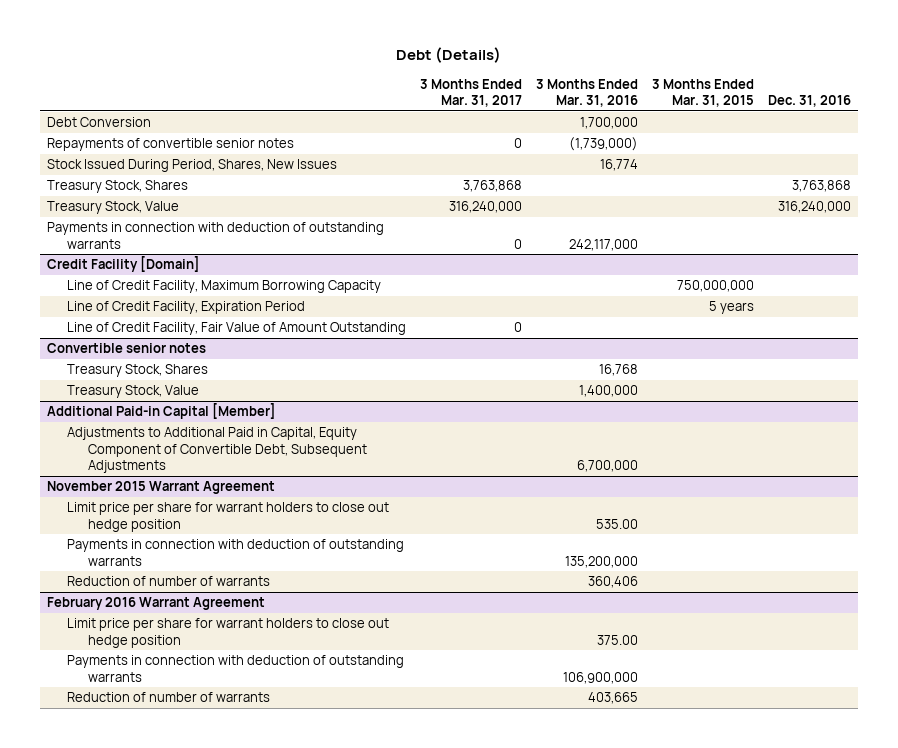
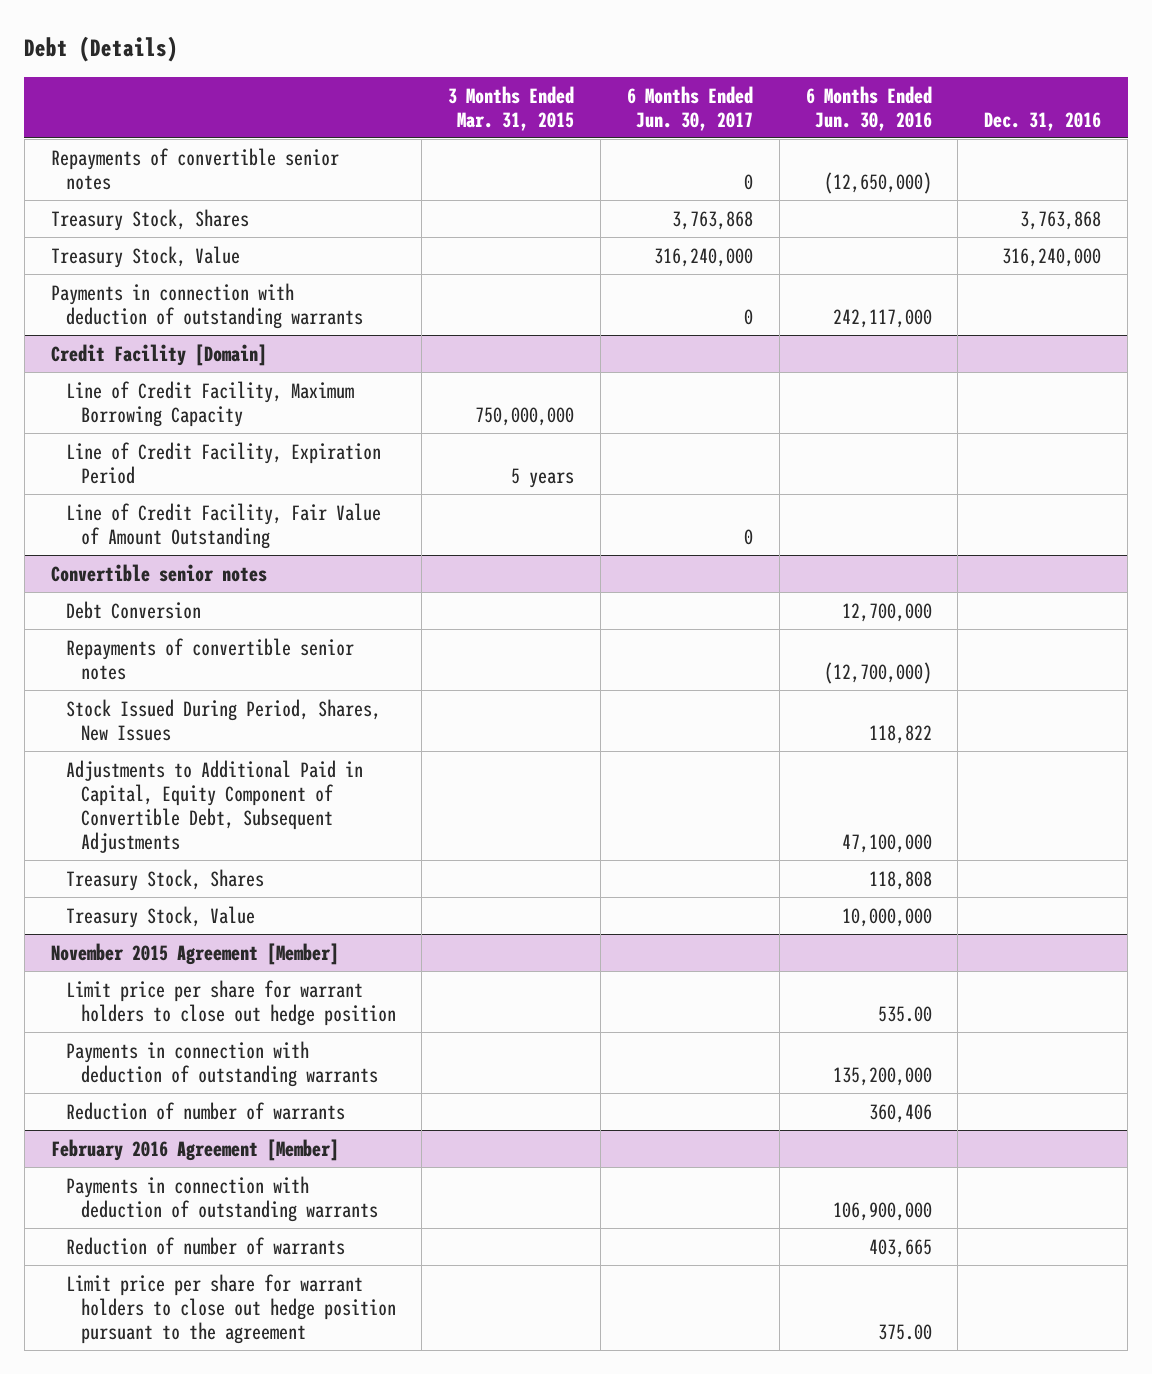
[420,78,523,107] 3 Months Ended Mar. 31, 2017 -> none
[536,78,639,107] 3 Months Ended Mar. 31, 2016 -> none
none -> [626,85,753,131] 6 Months Ended Jun. 30, 2017
none -> [805,85,932,131] 6 Months Ended Jun. 30, 2016
[46,117,151,128] Debt Conversion -> none
[46,159,337,173] Stock Issued During Period, Shares, New Issues -> none
none -> [65,600,201,619] Debt Conversion
none -> [65,637,354,680] Repayments of convertible senior notes
none -> [65,698,381,741] Stock Issued During Period, Shares, New Issues
none -> [65,759,363,853] Adjustments to Additional Paid in Capital, Equity Component of Convertible Debt, Subsequent Adjustments
[46,403,276,420] Additional Paid-in Capital [Member] -> none
[67,427,368,474] Adjustments to Additional Paid in Capital, Equity Component of Convertible Debt, Subsequent Adjustments -> none
[46,481,275,495] November 2015 Warrant Agreement -> [50,942,339,965] November 2015 Agreement [Member]
[67,618,390,648] Limit price per share for warrant holders to close out hedge position -> none
[46,597,265,611] February 2016 Warrant Agreement -> [50,1138,339,1161] February 2016 Agreement [Member]
none -> [65,1273,396,1344] Limit price per share for warrant holders to close out hedge position pursuant to the agreement

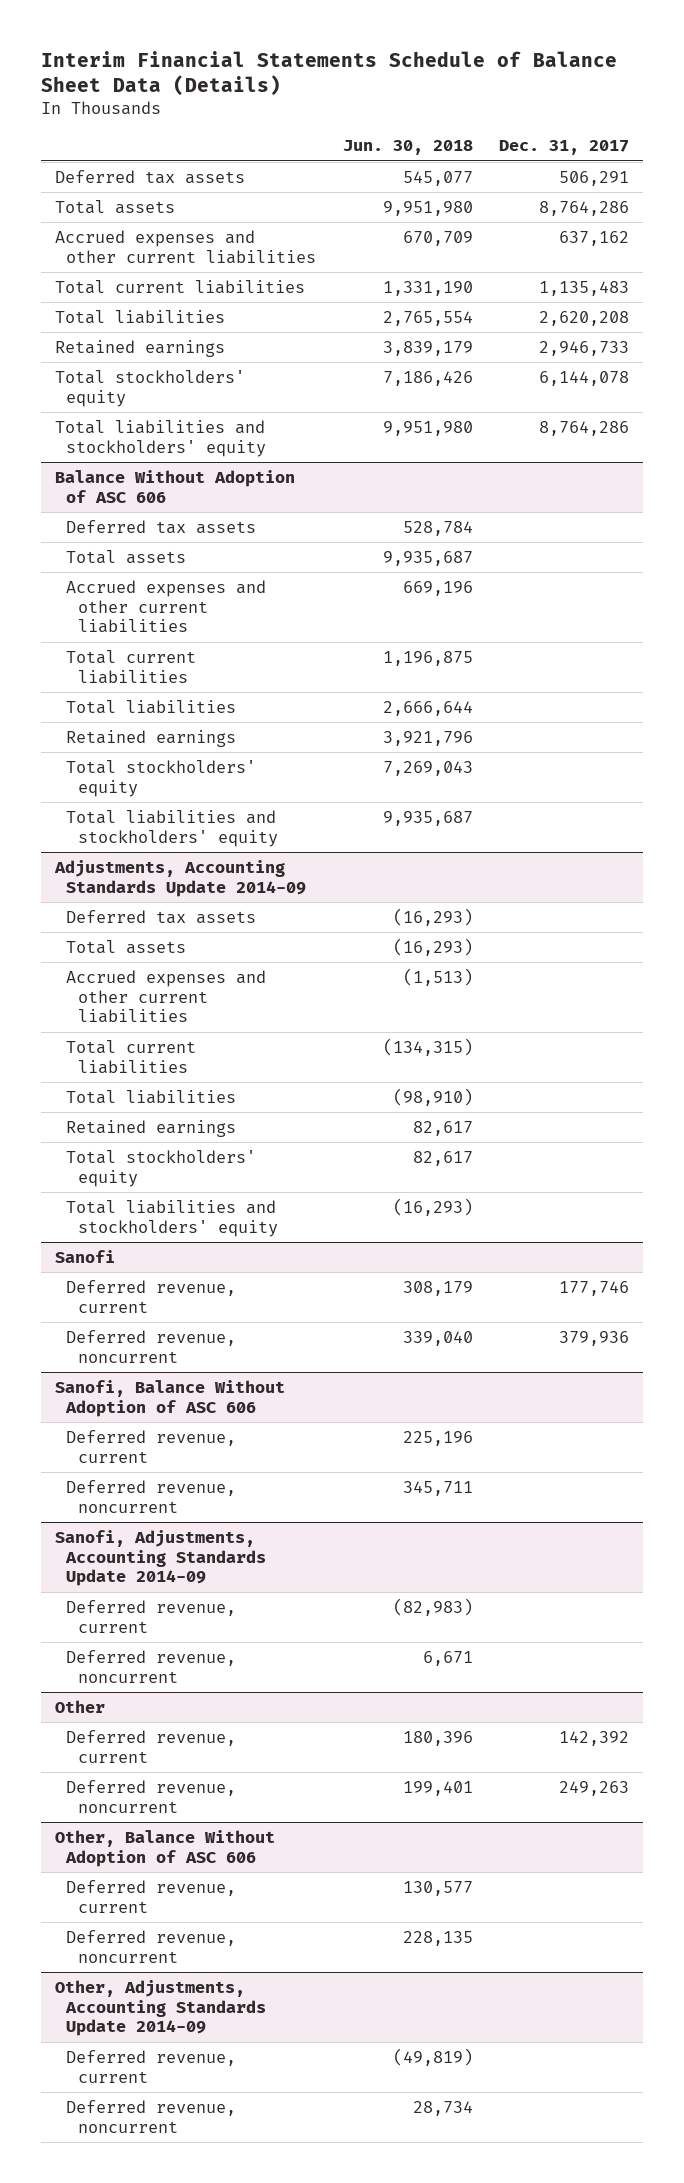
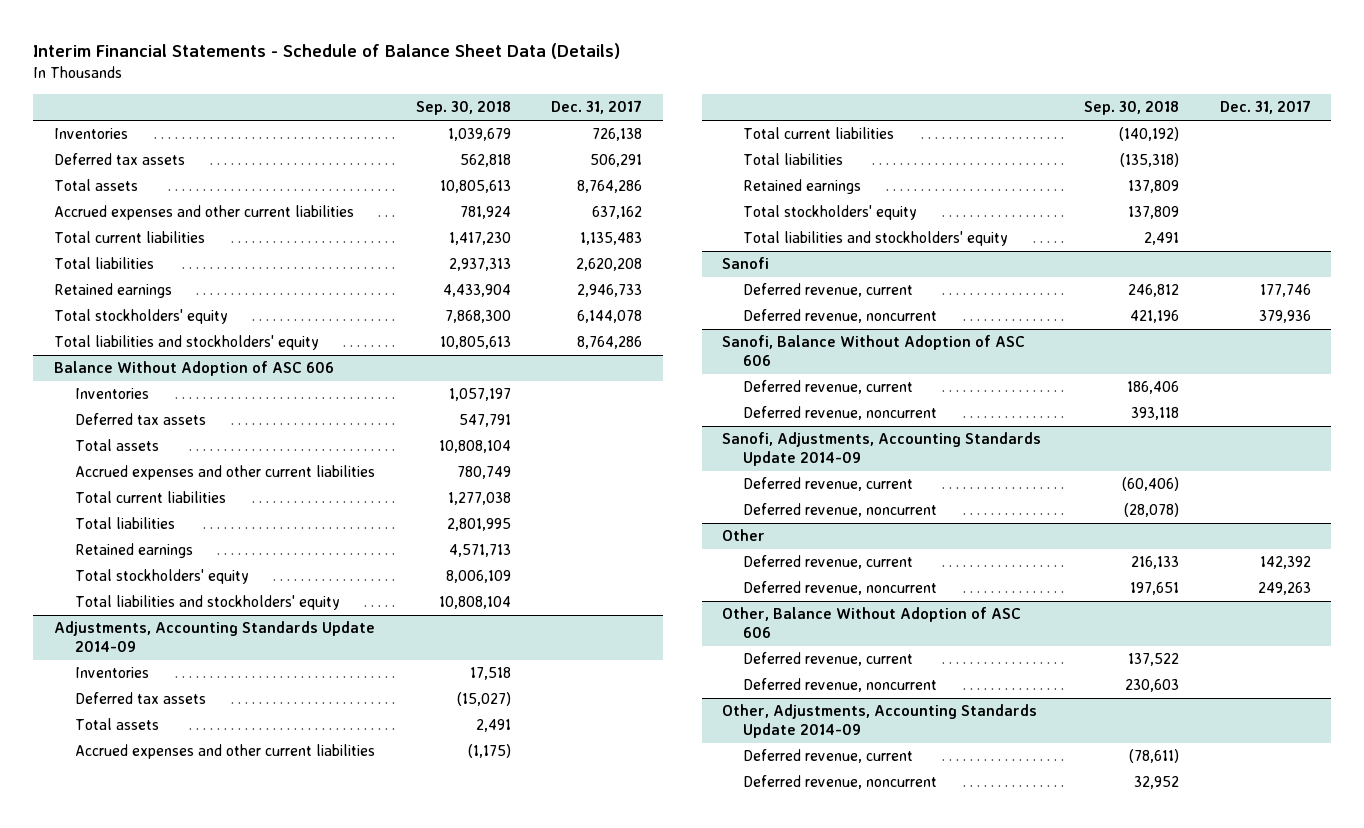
[41,50,618,96] Interim Financial Statements Schedule of Balance Sheet Data (Details) -> [33,43,621,60] Interim Financial Statements - Schedule of Balance Sheet Data (Details)
[342,140,473,156] Jun. 30, 2018 -> none
none -> [415,101,511,116] Sep. 30, 2018
none -> [53,128,128,140] Inventories
none -> [75,388,150,400] Inventories
none -> [75,667,150,679] Inventories

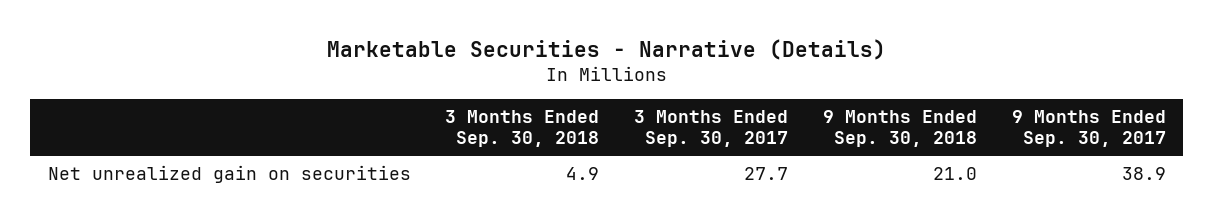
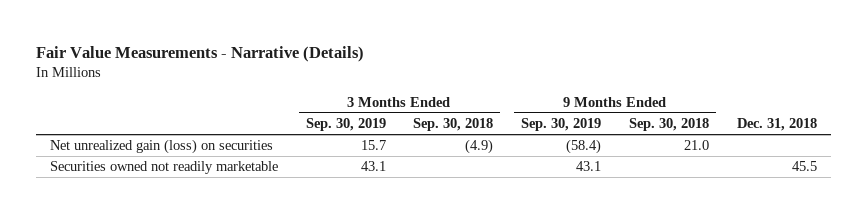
[326,39,886,61] Marketable Securities - Narrative (Details) -> [35,45,364,62] Fair Value Measurements - Narrative (Details)
[634,109,789,147] 3 Months Ended Sep. 30, 2017 -> none
[1011,109,1166,147] 9 Months Ended Sep. 30, 2017 -> none
none -> [305,118,386,132] Sep. 30, 2019
none -> [521,118,602,132] Sep. 30, 2019
none -> [737,118,818,132] Dec. 31, 2018
[47,164,411,183] Net unrealized gain on securities -> [49,139,273,155] Net unrealized gain (loss) on securities
[566,166,600,180] 4.9 -> [465,139,494,155] (4.9)
none -> [49,161,278,175] Securities owned not readily marketable

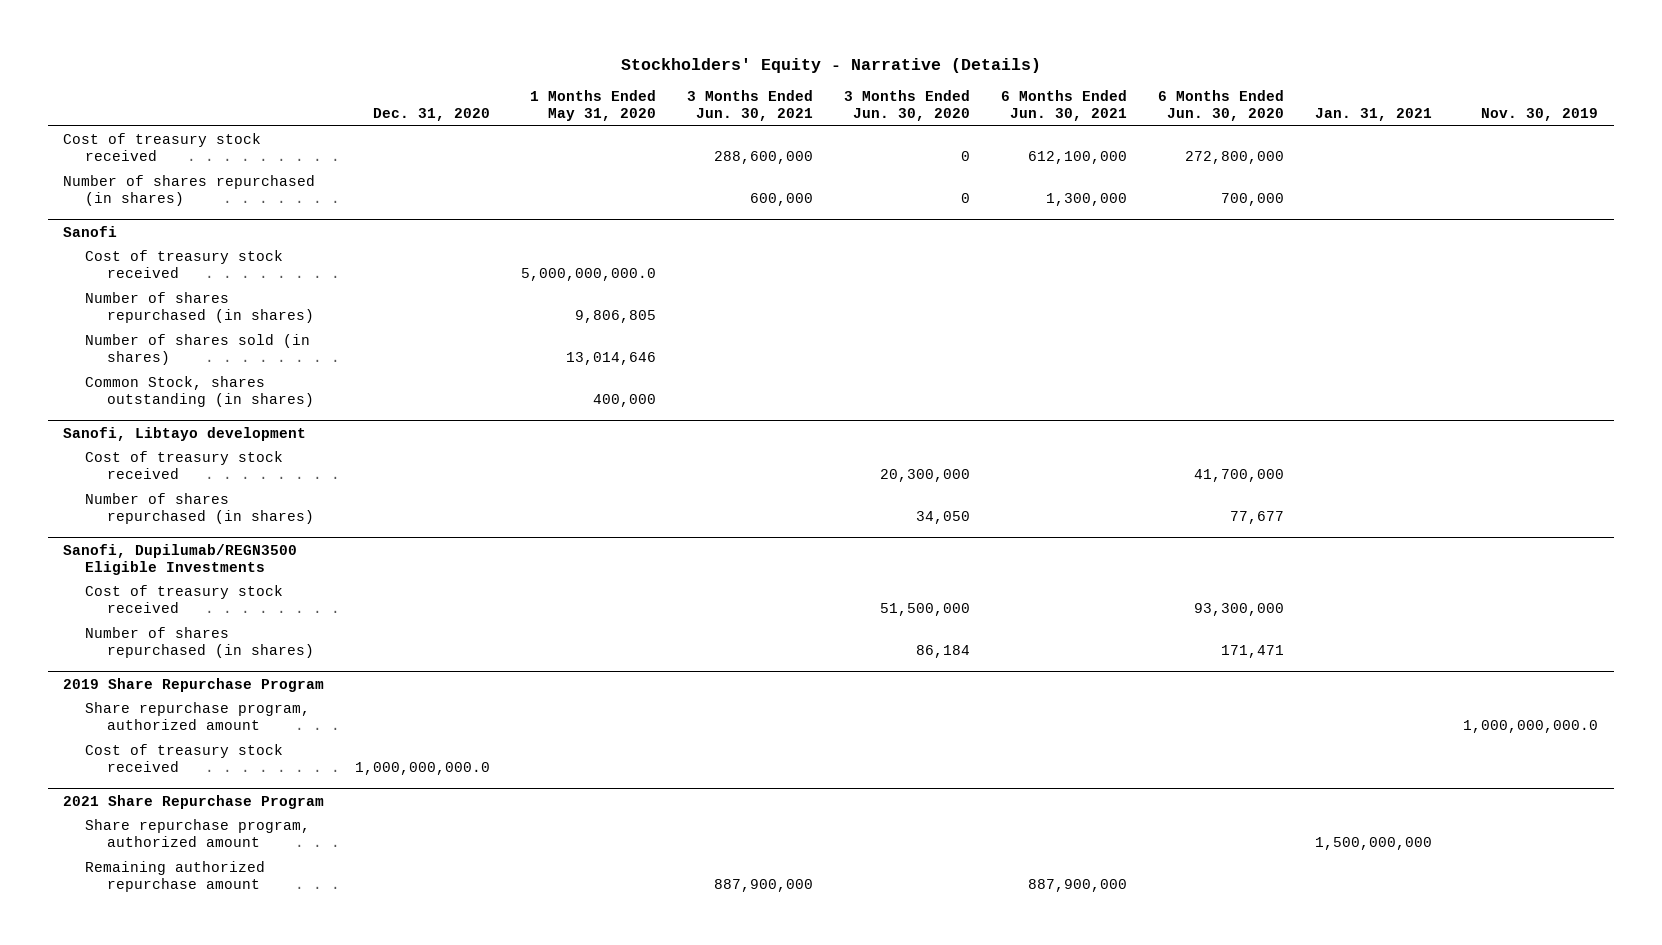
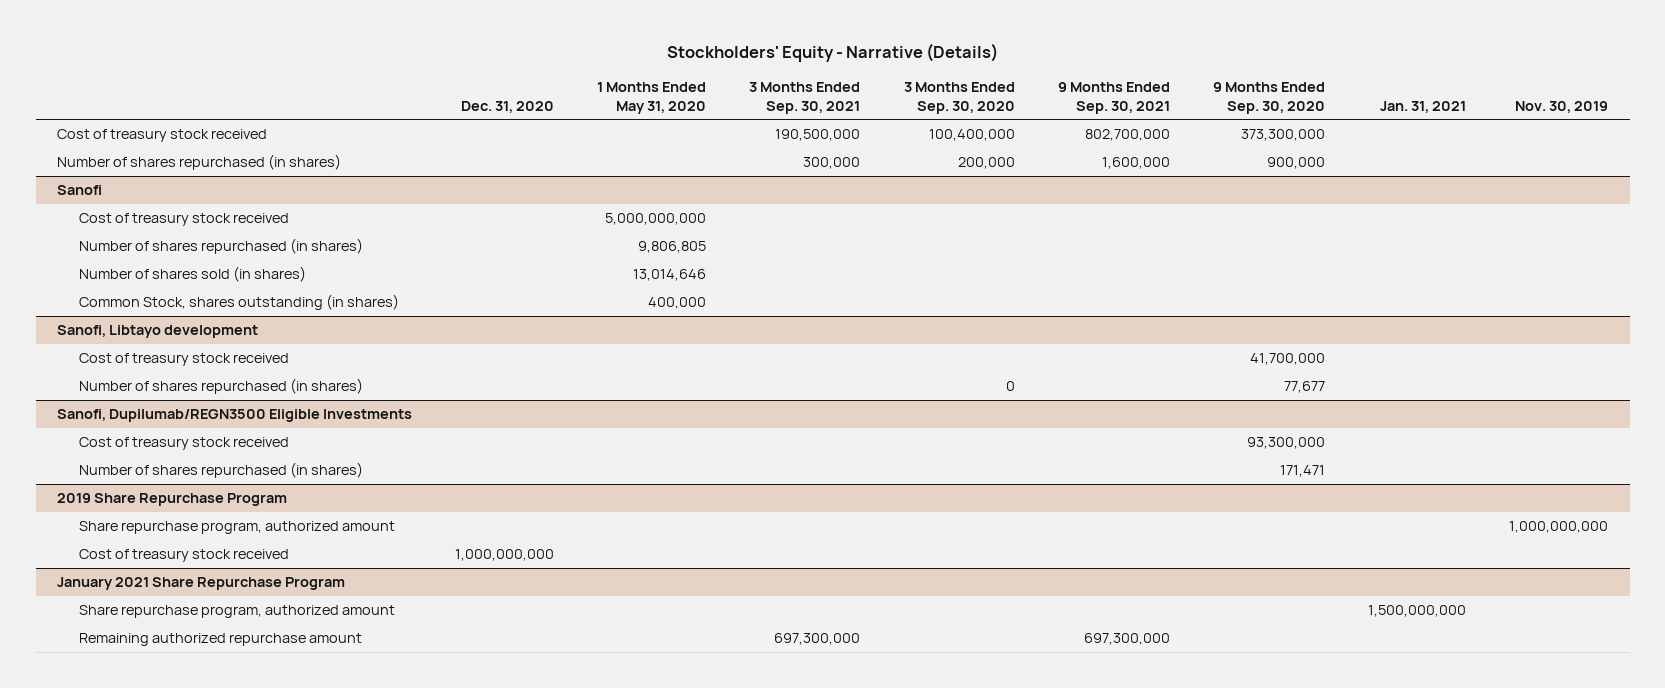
[687,90,814,122] 3 Months Ended Jun. 30, 2021 -> none
[844,90,971,122] 3 Months Ended Jun. 30, 2020 -> none
[1001,90,1128,122] 6 Months Ended Jun. 30, 2021 -> none
[1158,90,1285,122] 6 Months Ended Jun. 30, 2020 -> none
none -> [749,82,861,114] 3 Months Ended Sep. 30, 2021
none -> [903,82,1015,114] 3 Months Ended Sep. 30, 2020
none -> [1057,82,1170,114] 9 Months Ended Sep. 30, 2021
none -> [1212,82,1325,114] 9 Months Ended Sep. 30, 2020
[521,268,657,282] 5,000,000,000.0 -> [605,213,707,226] 5,000,000,000
[1463,720,1599,734] 1,000,000,000.0 -> [1509,521,1609,534] 1,000,000,000
[355,762,491,776] 1,000,000,000.0 -> [455,549,555,562] 1,000,000,000
[63,794,325,809] 2021 Share Repurchase Program -> [57,577,346,591] January 2021 Share Repurchase Program

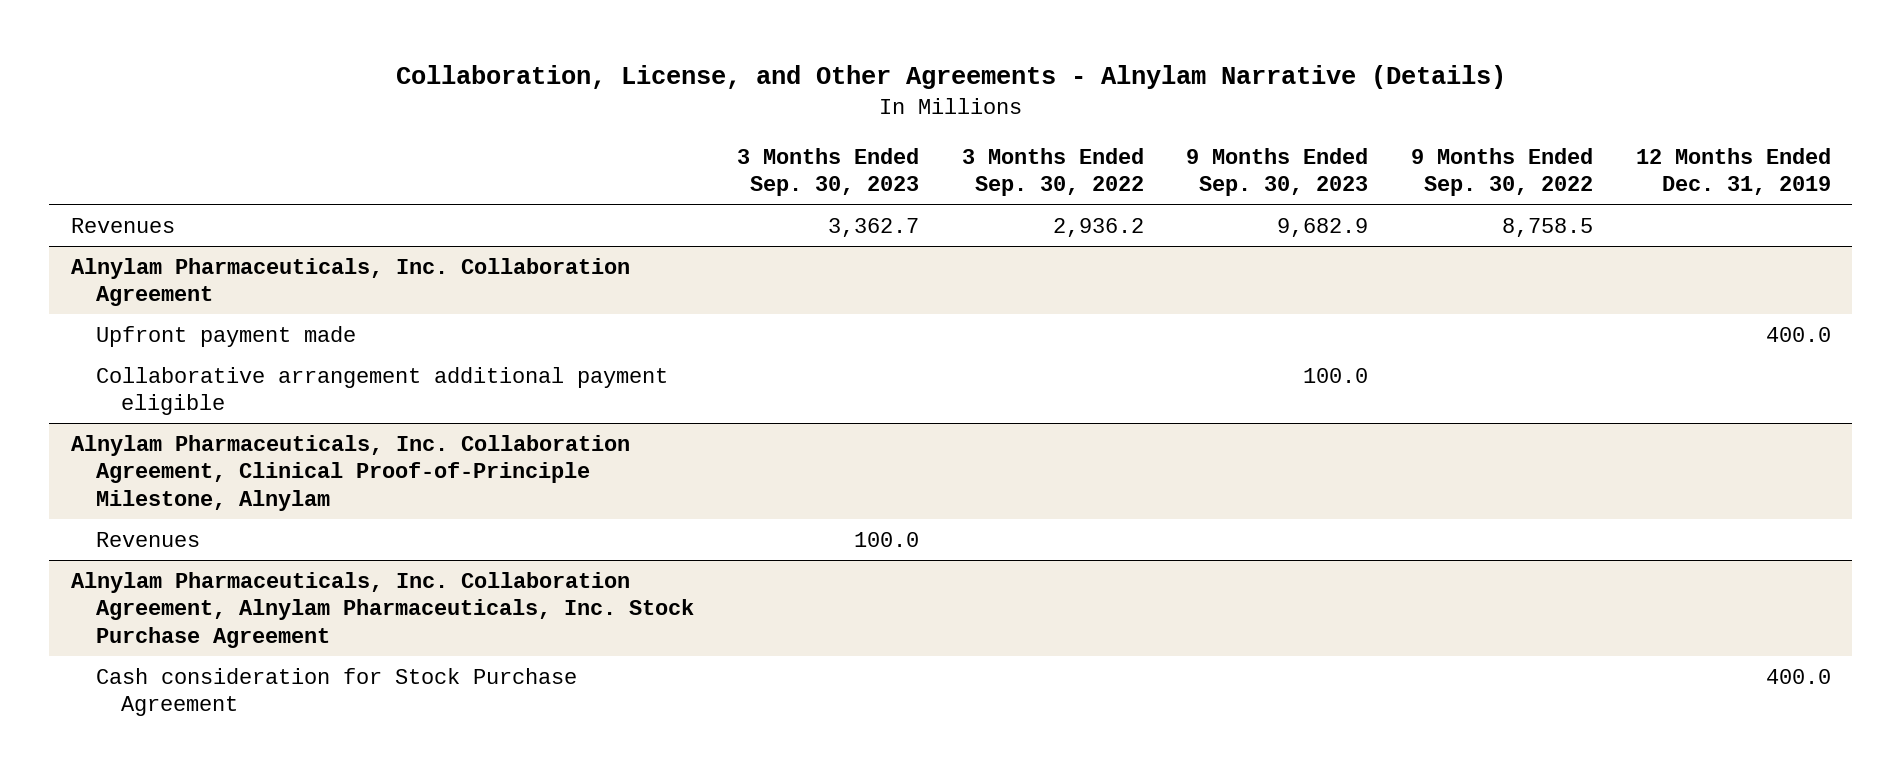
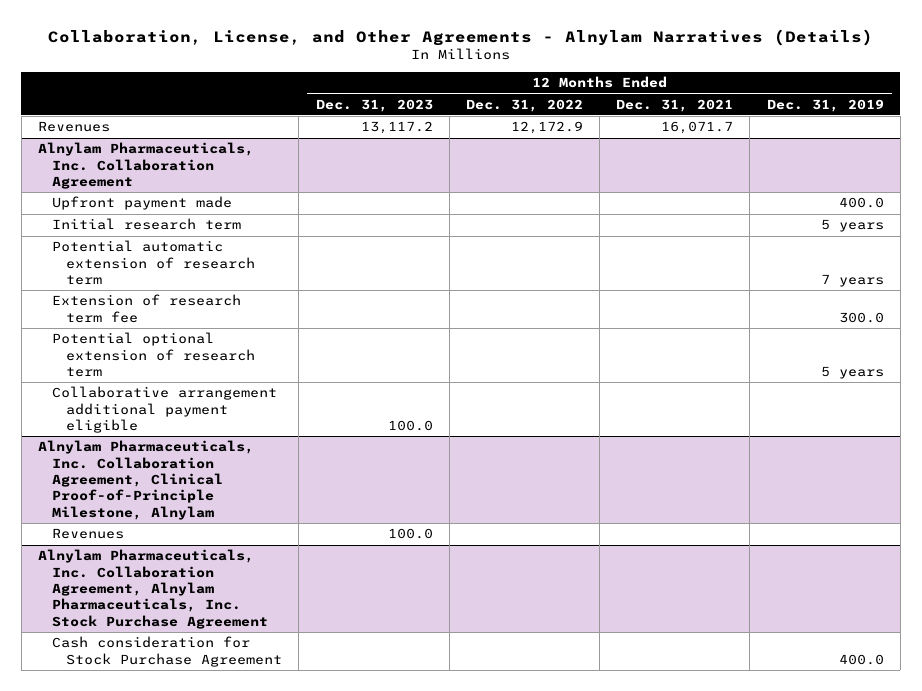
[395,64,1506,89] Collaboration, License, and Other Agreements - Alnylam Narrative (Details) -> [47,28,873,46] Collaboration, License, and Other Agreements - Alnylam Narratives (Details)
[736,147,919,196] 3 Months Ended Sep. 30, 2023 -> none
[961,147,1144,196] 3 Months Ended Sep. 30, 2022 -> none
[1186,147,1369,196] 9 Months Ended Sep. 30, 2023 -> none
[1411,147,1594,196] 9 Months Ended Sep. 30, 2022 -> none
none -> [315,98,433,112] Dec. 31, 2023
none -> [465,98,583,112] Dec. 31, 2022
none -> [616,98,734,112] Dec. 31, 2021
none -> [52,218,242,231] Initial research term
none -> [52,240,256,286] Potential automatic extension of research term
none -> [52,294,242,323] Extension of research term fee
none -> [52,332,256,378] Potential optional extension of research term

